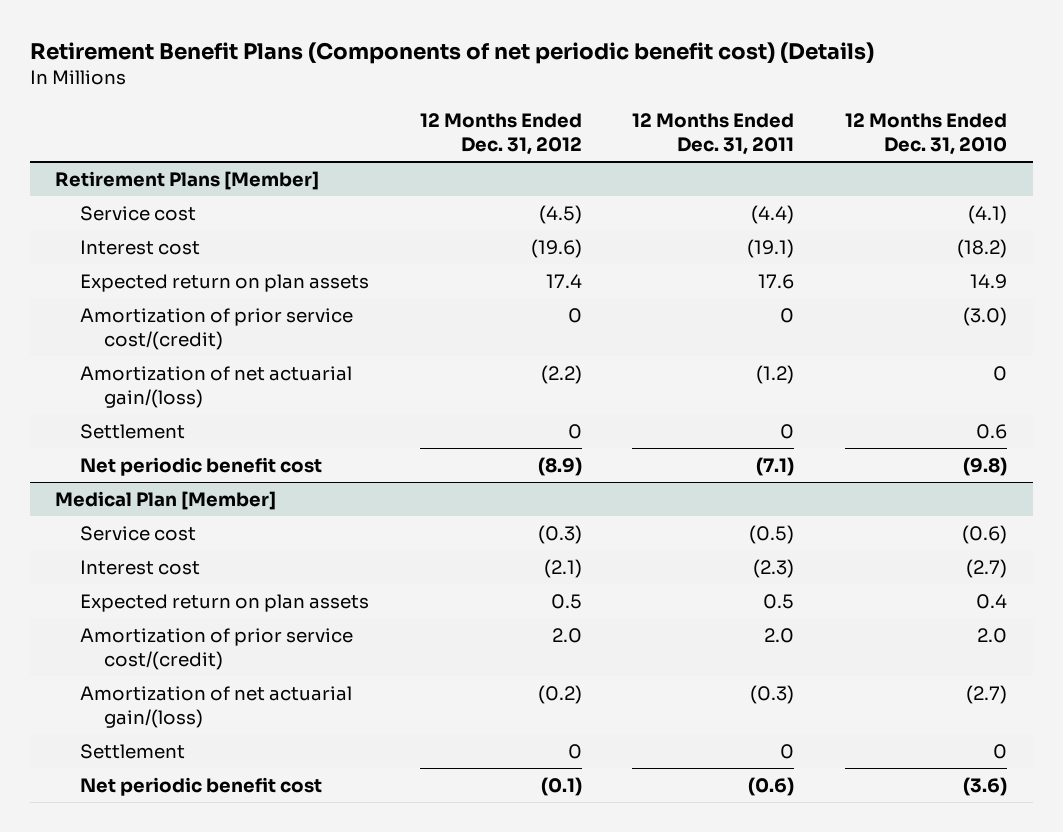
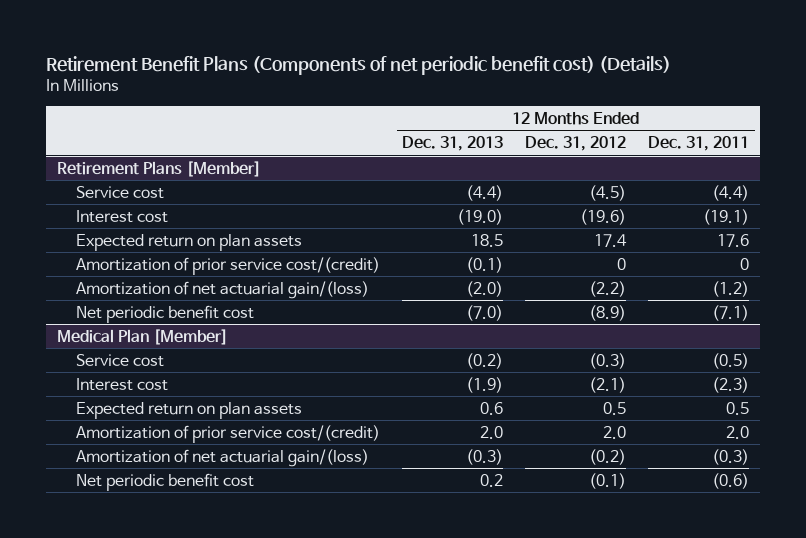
[845,112,1008,155] 12 Months Ended Dec. 31, 2010 -> none
none -> [402,136,504,152] Dec. 31, 2013
[79,424,185,440] Settlement -> none
[79,744,185,760] Settlement -> none

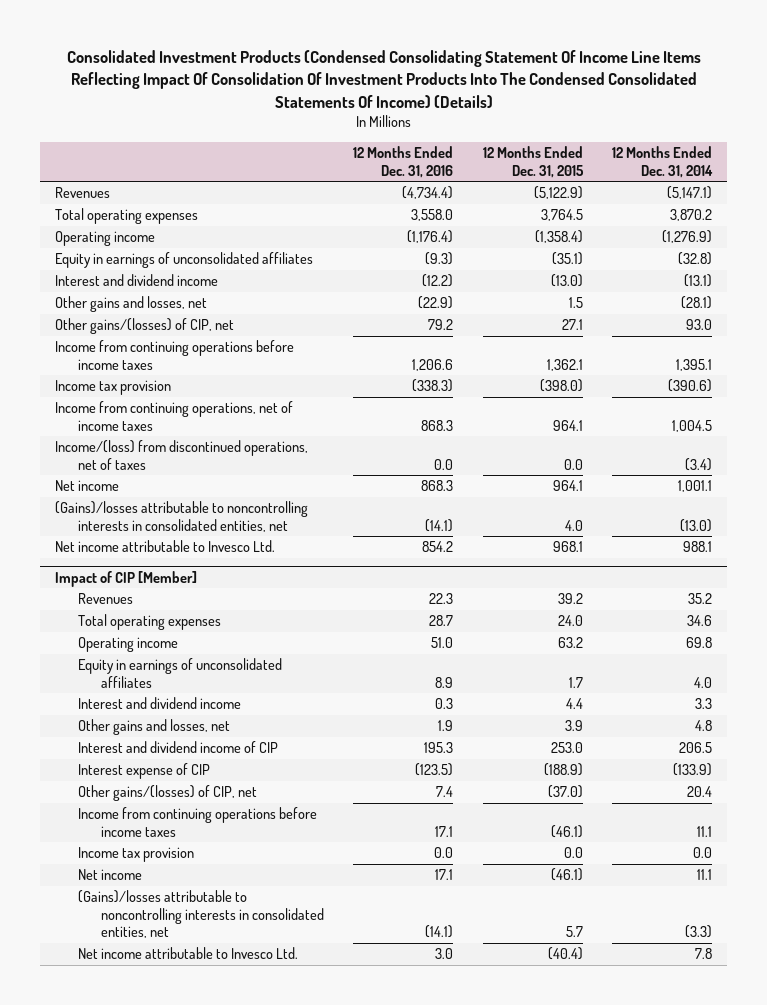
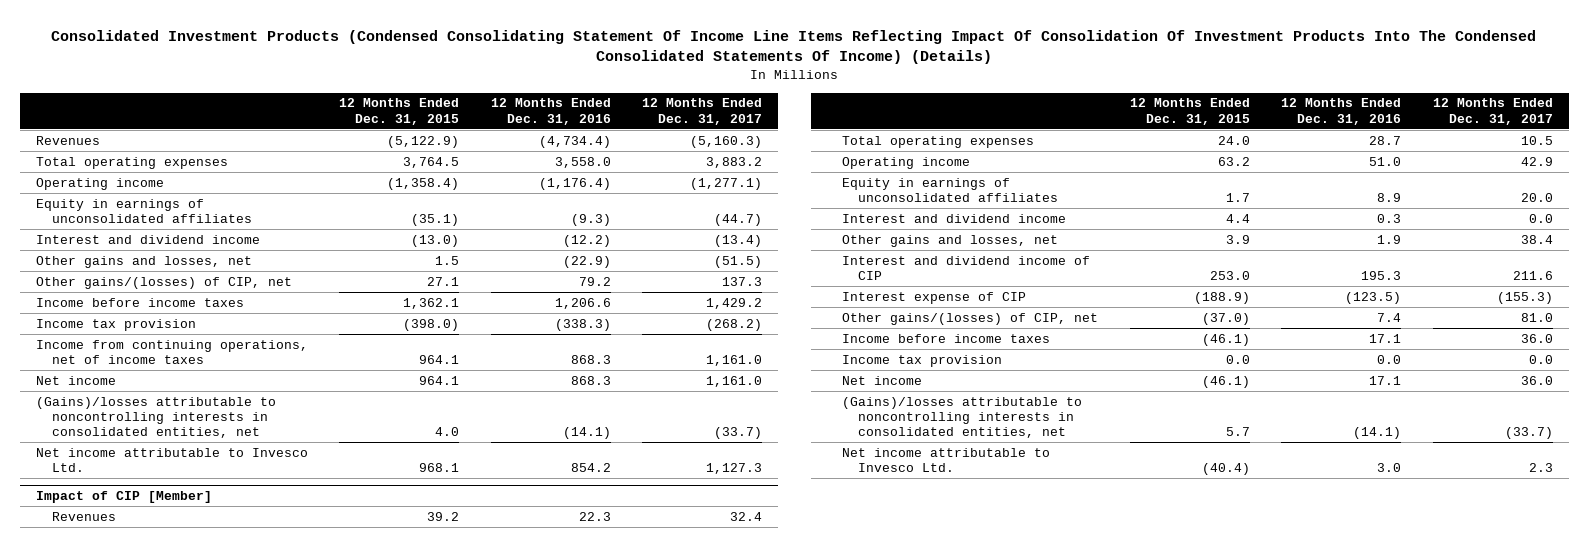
[612,145,714,178] 12 Months Ended Dec. 31, 2014 -> none
none -> [642,98,763,125] 12 Months Ended Dec. 31, 2017
[54,340,294,370] Income from continuing operations before income taxes -> [36,297,245,307] Income before income taxes
[54,440,308,470] Income/(loss) from discontinued operations, net of taxes -> none
[77,807,317,837] Income from continuing operations before income taxes -> [842,333,1051,343] Income before income taxes

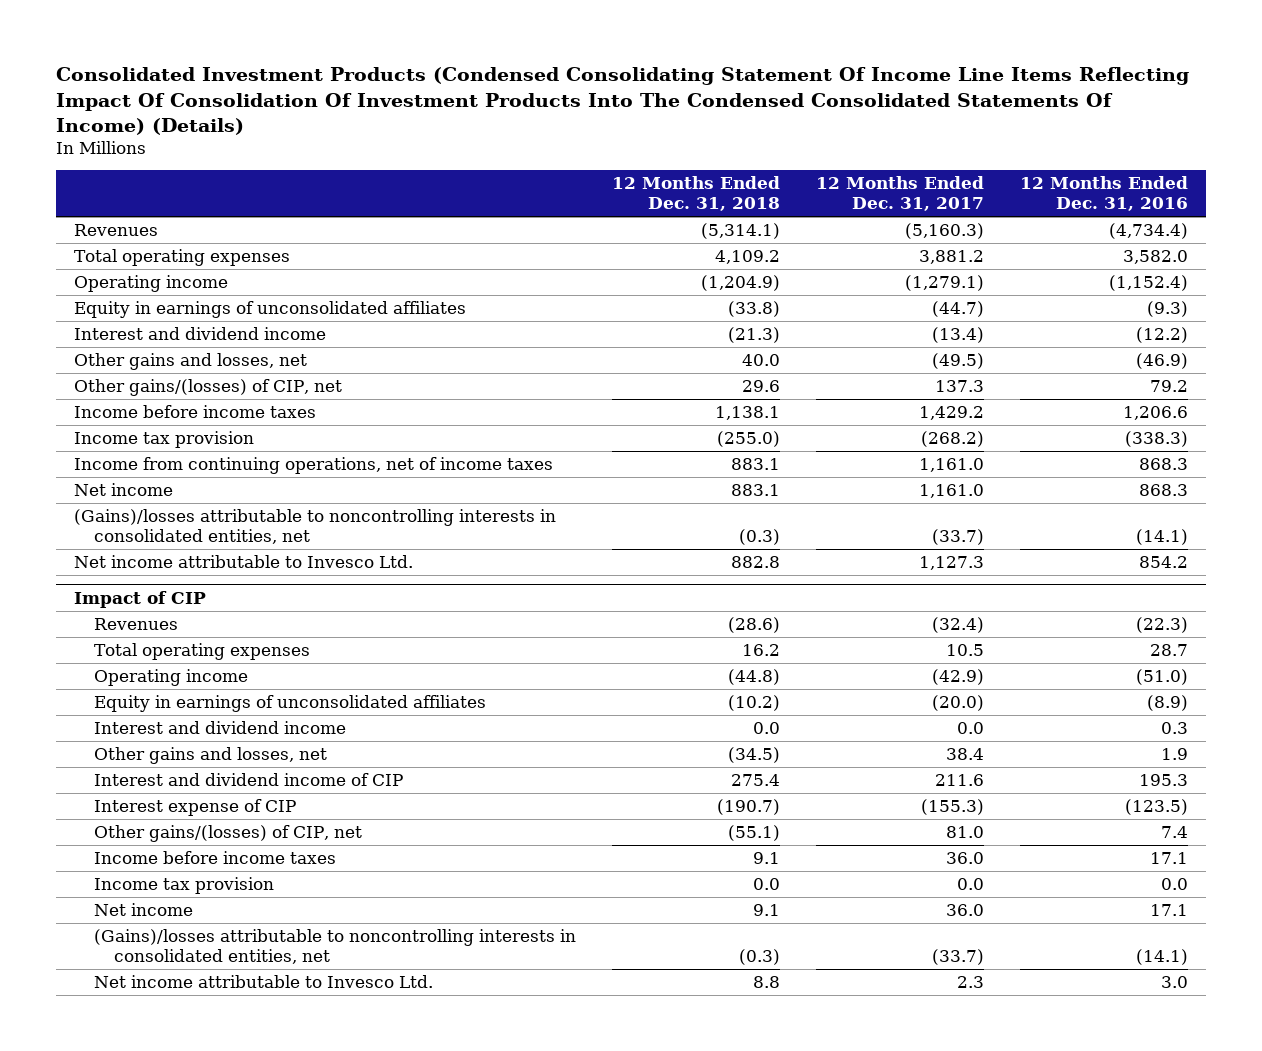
[339,98,460,125] 12 Months Ended Dec. 31, 2015 -> none
none -> [612,176,781,211] 12 Months Ended Dec. 31, 2018
[554,156,611,168] 3,558.0 -> [1123,250,1189,265] 3,582.0
[706,156,763,168] 3,883.2 -> [919,250,985,265] 3,881.2
[538,177,611,190] (1,176.4) -> [1109,275,1189,292] (1,152.4)
[690,177,763,190] (1,277.1) -> [905,275,985,292] (1,279.1)
[562,255,611,268] (22.9) -> [1136,353,1189,370] (46.9)
[714,255,763,268] (51.5) -> [932,353,985,370] (49.5)
[36,491,213,504] Impact of CIP [Member] -> [73,590,206,608] Impact of CIP
[578,511,611,521] 22.3 -> [1136,617,1189,634] (22.3)
[730,511,763,521] 32.4 -> [932,617,985,634] (32.4)
[1369,156,1402,166] 51.0 -> [1136,669,1189,686] (51.0)
[1520,156,1553,166] 42.9 -> [932,669,985,686] (42.9)
[1377,193,1402,203] 8.9 -> [1147,695,1189,712] (8.9)
[1520,193,1553,203] 20.0 -> [932,695,985,712] (20.0)

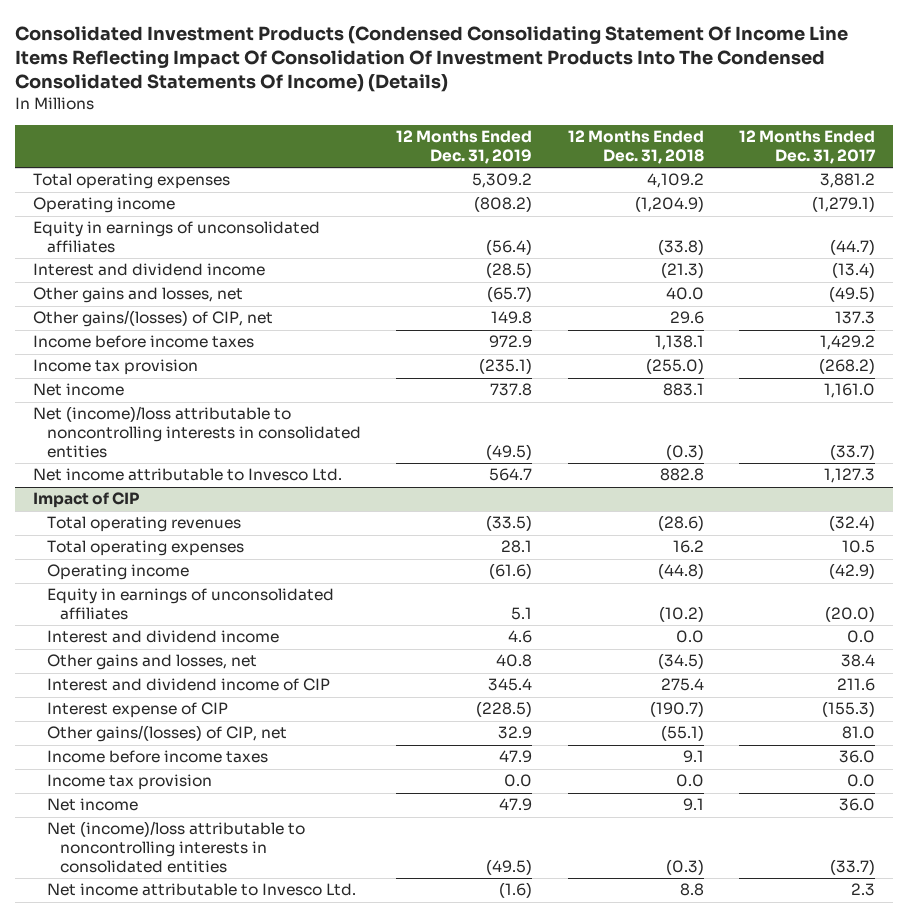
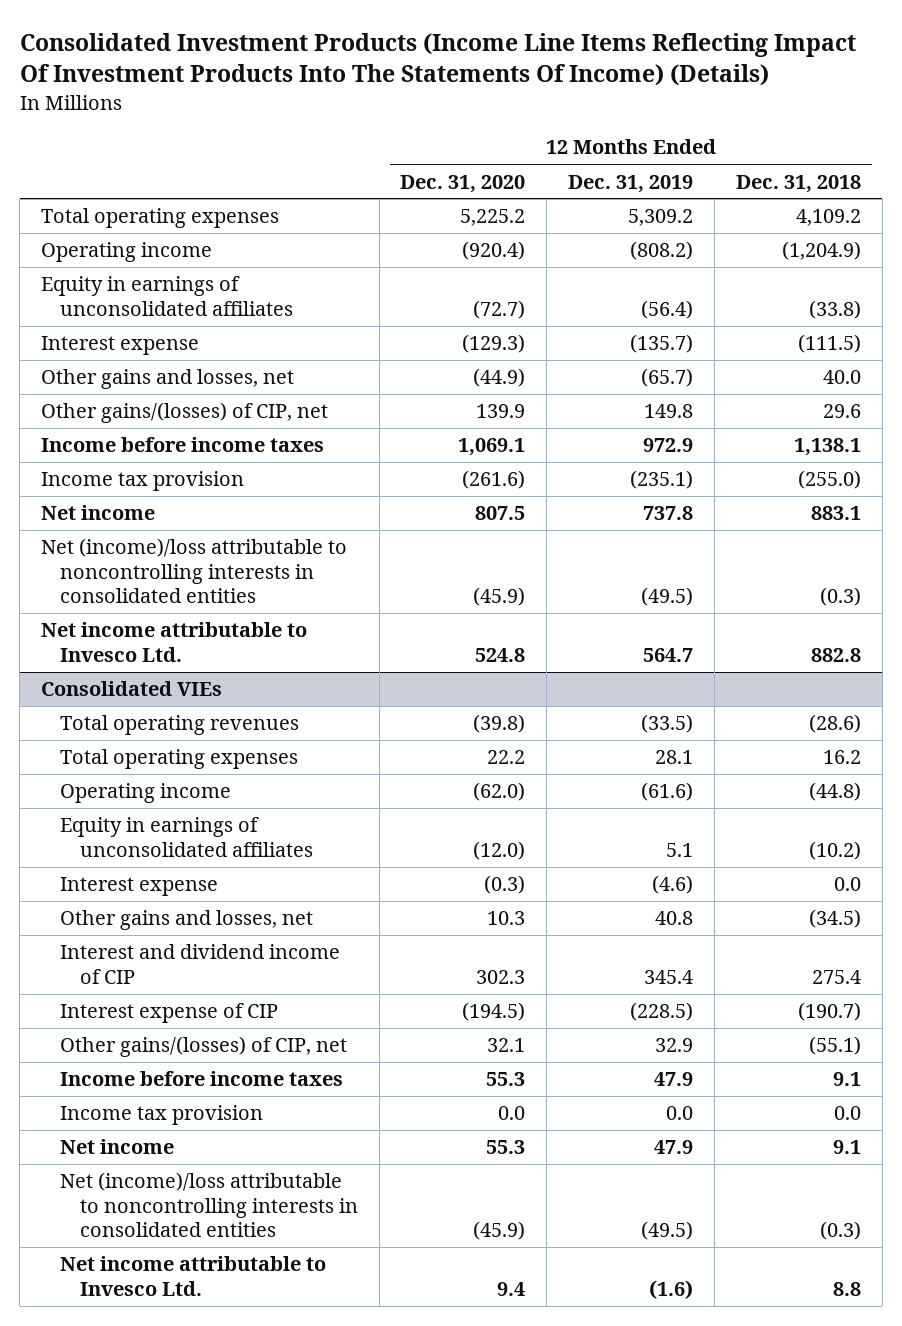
[15,25,849,93] Consolidated Investment Products (Condensed Consolidating Statement Of Income Line Items Reflecting Impact Of Consolidation Of Investment Products Into The Condensed Consolidated Statements Of Income) (Details) -> [19,33,856,87] Consolidated Investment Products (Income Line Items Reflecting Impact Of Investment Products Into The Statements Of Income) (Details)
[739,130,877,164] 12 Months Ended Dec. 31, 2017 -> none
none -> [400,174,526,193] Dec. 31, 2020
[33,263,266,277] Interest and dividend income -> none
none -> [41,336,200,356] Interest expense
[33,492,140,509] Impact of CIP -> none
none -> [41,681,223,697] Consolidated VIEs
[46,630,279,644] Interest and dividend income -> none
none -> [60,877,219,897] Interest expense

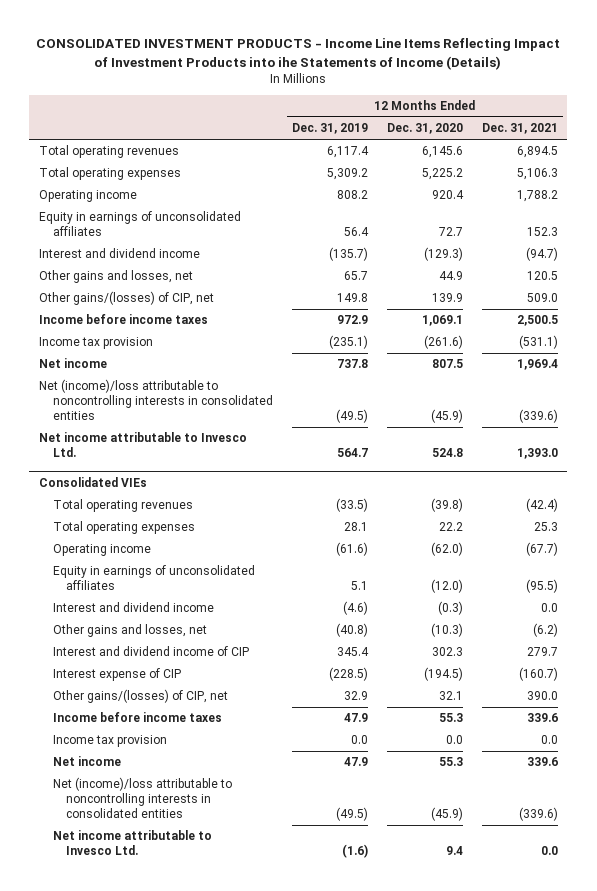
[19,33,856,87] Consolidated Investment Products (Income Line Items Reflecting Impact Of Investment Products Into The Statements Of Income) (Details) -> [36,37,561,70] CONSOLIDATED INVESTMENT PRODUCTS - Income Line Items Reflecting Impact of Investment Products into ihe Statements of Income (Details)
[736,174,862,193] Dec. 31, 2018 -> none
none -> [481,123,558,135] Dec. 31, 2021
none -> [38,145,179,159] Total operating revenues
[462,241,526,261] (920.4) -> [431,190,464,200] 920.4
[630,241,694,261] (808.2) -> [336,190,368,200] 808.2
[473,299,526,319] (72.7) -> [438,227,463,237] 72.7
[641,299,694,319] (56.4) -> [343,227,369,237] 56.4
[41,336,200,356] Interest expense -> [38,248,200,259] Interest and dividend income
[473,368,526,388] (44.9) -> [438,271,463,281] 44.9
[641,368,694,388] (65.7) -> [343,271,368,281] 65.7
[60,877,219,897] Interest expense -> [52,602,214,613] Interest and dividend income
[487,911,526,926] 10.3 -> [430,623,463,638] (10.3)
[655,911,694,926] 40.8 -> [335,623,368,638] (40.8)

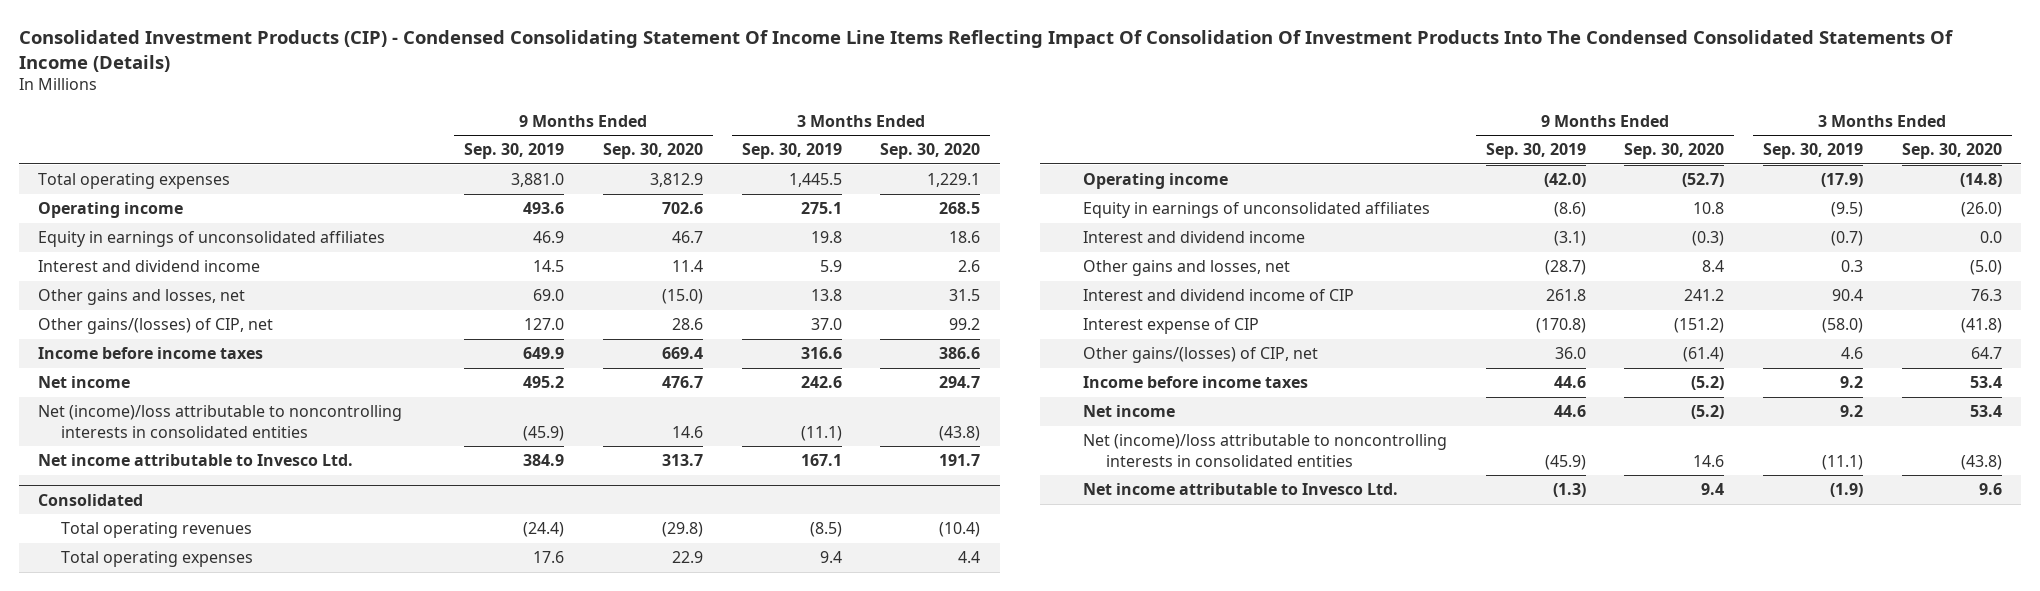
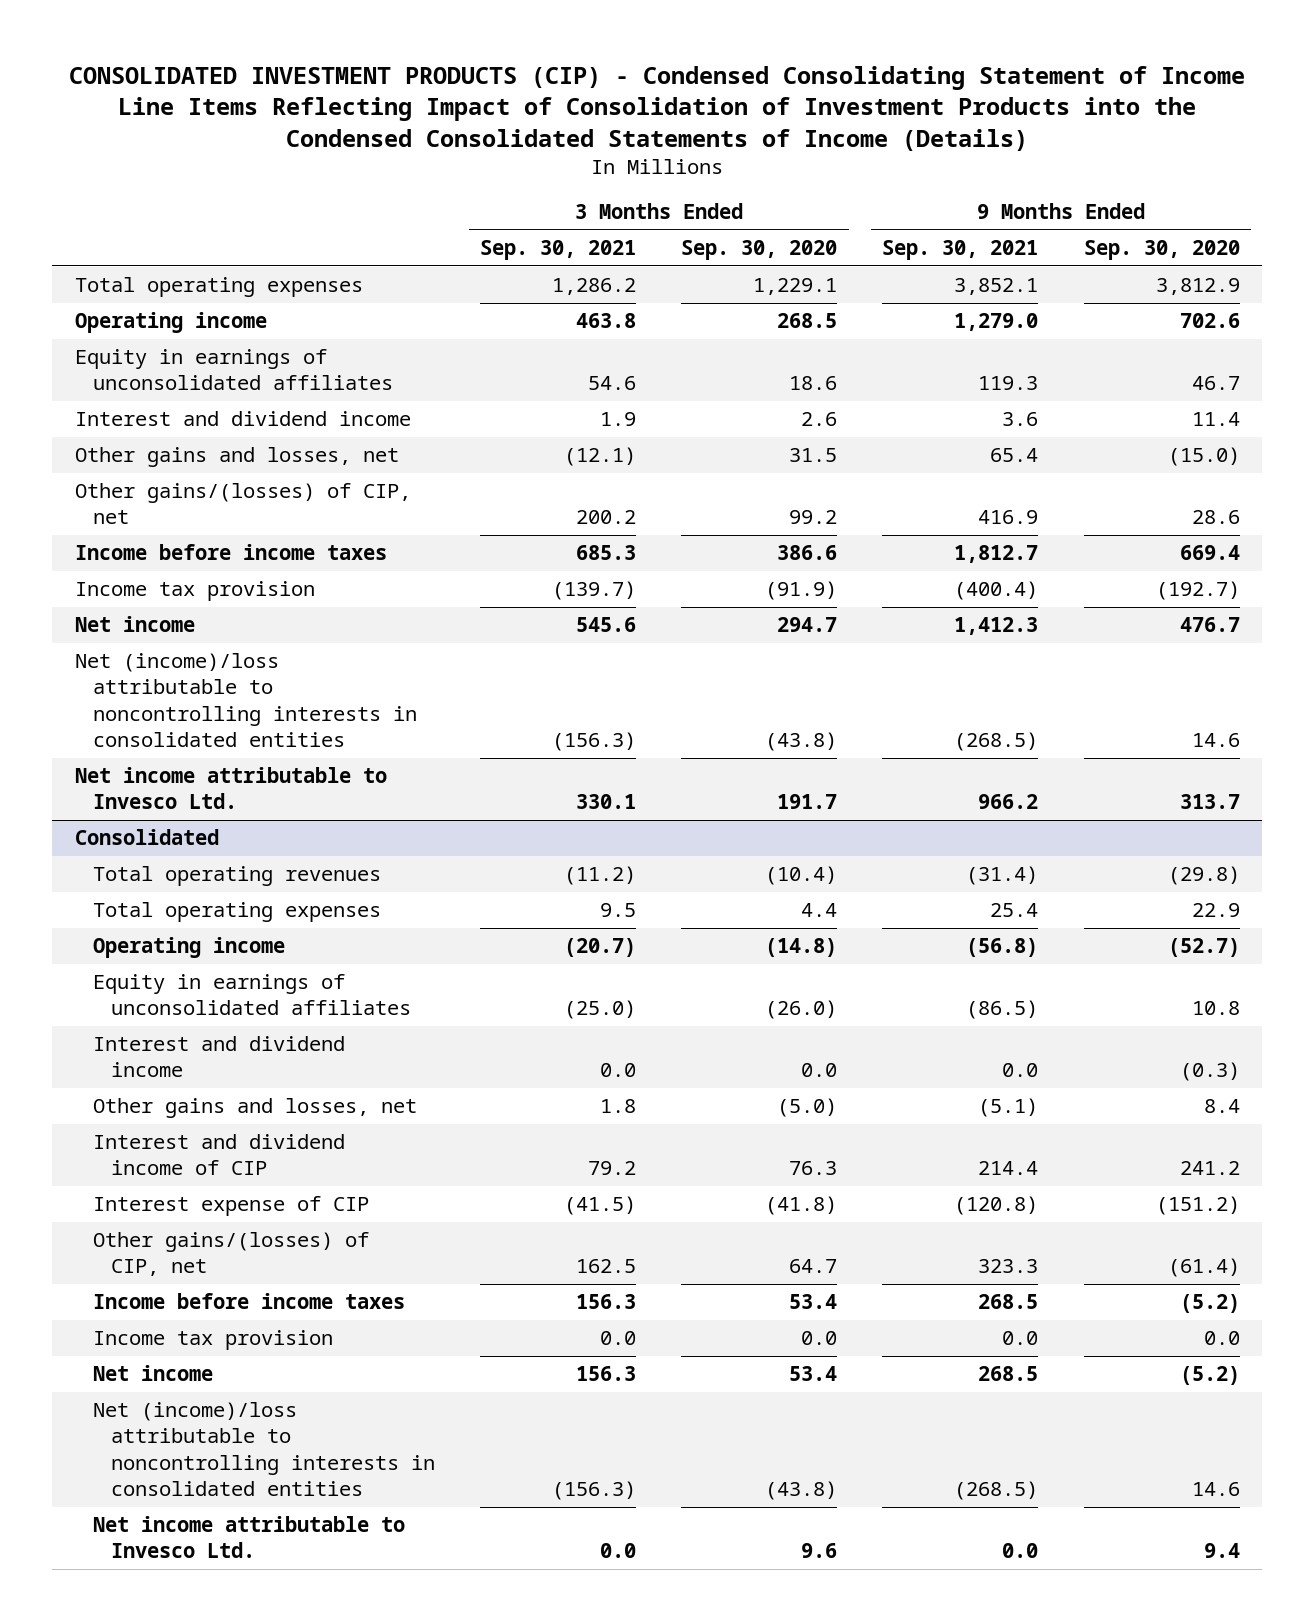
[18,29,1953,72] Consolidated Investment Products (CIP) - Condensed Consolidating Statement Of Income Line Items Reflecting Impact Of Consolidation Of Investment Products Into The Condensed Consolidated Statements Of Income (Details) -> [69,65,1246,151] CONSOLIDATED INVESTMENT PRODUCTS (CIP) - Condensed Consolidating Statement of Income Line Items Reflecting Impact of Consolidation of Investment Products into the Condensed Consolidated Statements of Income (Details)
[464,143,565,160] Sep. 30, 2019 -> none
[741,143,842,160] Sep. 30, 2019 -> none
none -> [479,240,636,261] Sep. 30, 2021
none -> [882,240,1039,261] Sep. 30, 2021
none -> [74,581,315,602] Income tax provision
none -> [92,1330,333,1351] Income tax provision

